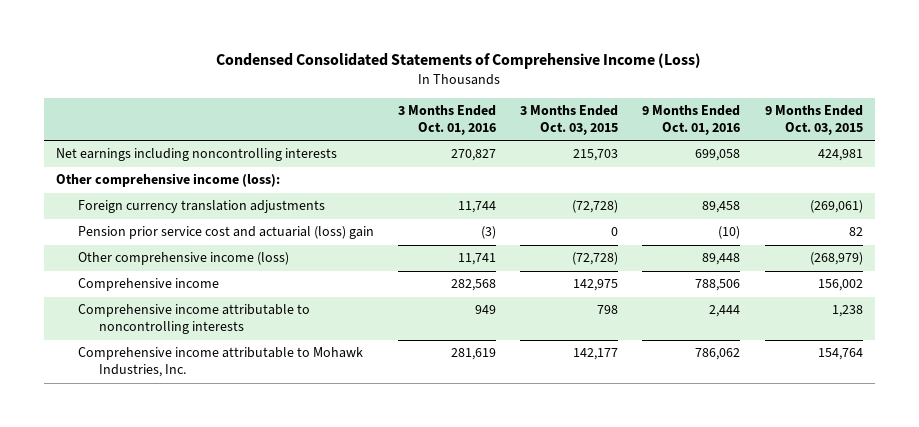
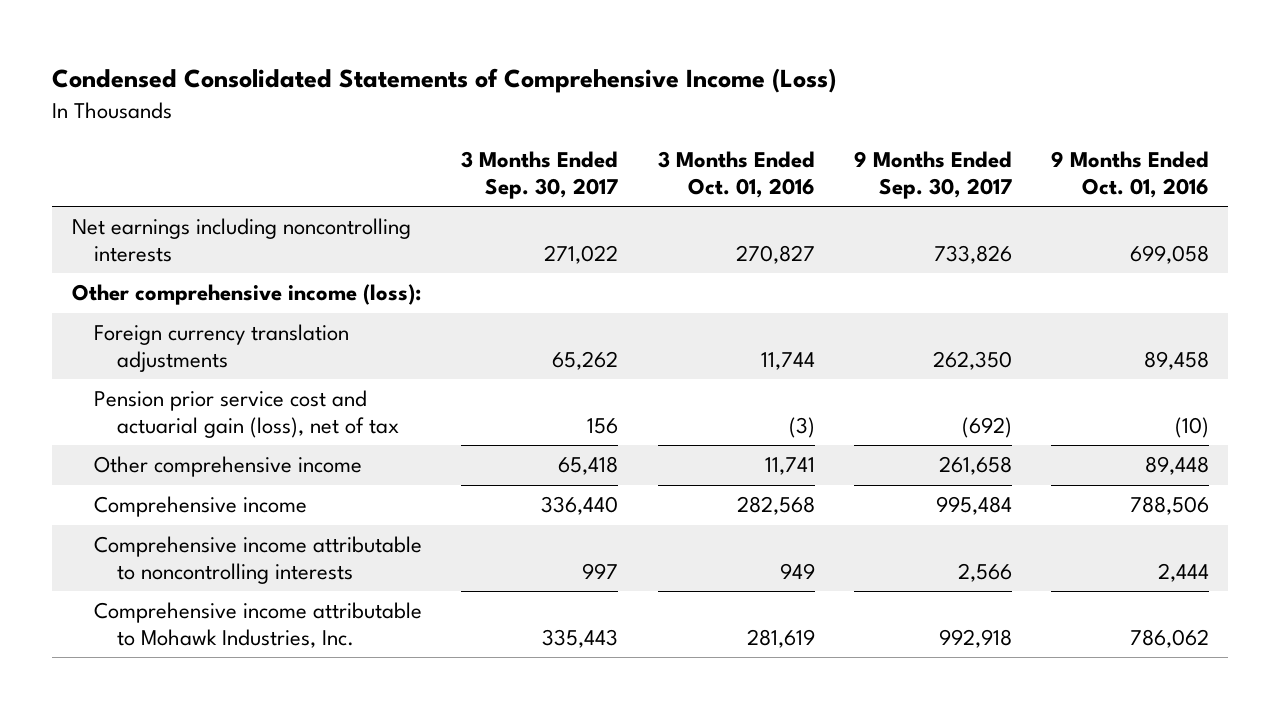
[520,105,619,135] 3 Months Ended Oct. 03, 2015 -> none
[764,105,863,135] 9 Months Ended Oct. 03, 2015 -> none
none -> [461,151,619,199] 3 Months Ended Sep. 30, 2017
none -> [853,151,1012,199] 9 Months Ended Sep. 30, 2017
[77,226,374,240] Pension prior service cost and actuarial (loss) gain -> [94,390,400,438] Pension prior service cost and actuarial gain (loss), net of tax
[77,252,289,266] Other comprehensive income (loss) -> [94,456,363,478] Other comprehensive income

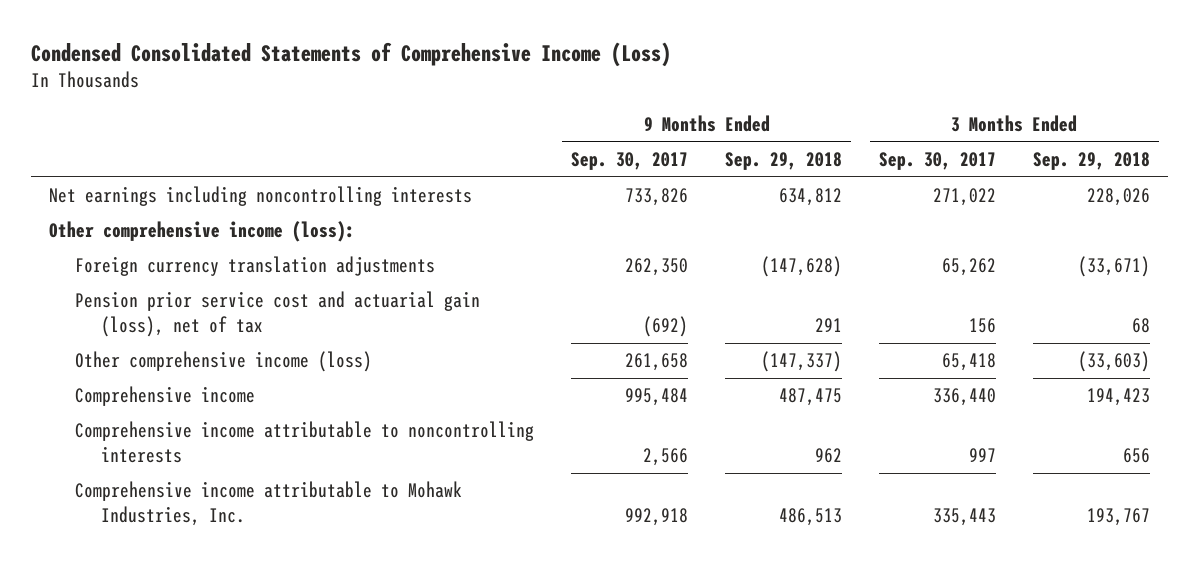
[657,151,815,198] 3 Months Ended Oct. 01, 2016 -> none
[1050,151,1209,198] 9 Months Ended Oct. 01, 2016 -> none
none -> [725,151,843,170] Sep. 29, 2018
none -> [1032,151,1150,170] Sep. 29, 2018
[94,456,363,478] Other comprehensive income -> [75,351,373,373] Other comprehensive income (loss)

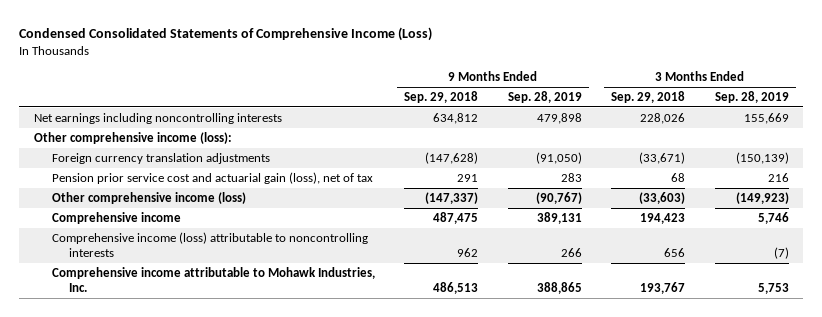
[571,151,689,170] Sep. 30, 2017 -> none
[878,151,996,170] Sep. 30, 2017 -> none
none -> [507,90,582,103] Sep. 28, 2019
none -> [714,90,789,103] Sep. 28, 2019
[75,421,535,464] Comprehensive income attributable to noncontrolling interests -> [51,231,368,258] Comprehensive income (loss) attributable to noncontrolling interests

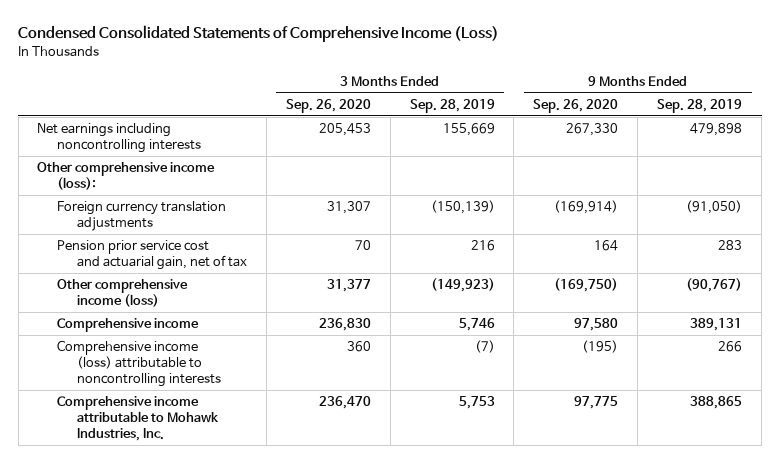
[404,90,479,103] Sep. 29, 2018 -> none
[611,90,686,103] Sep. 29, 2018 -> none
none -> [285,98,371,113] Sep. 26, 2020
none -> [533,98,619,113] Sep. 26, 2020
[51,171,373,184] Pension prior service cost and actuarial gain (loss), net of tax -> [57,240,248,271] Pension prior service cost and actuarial gain, net of tax

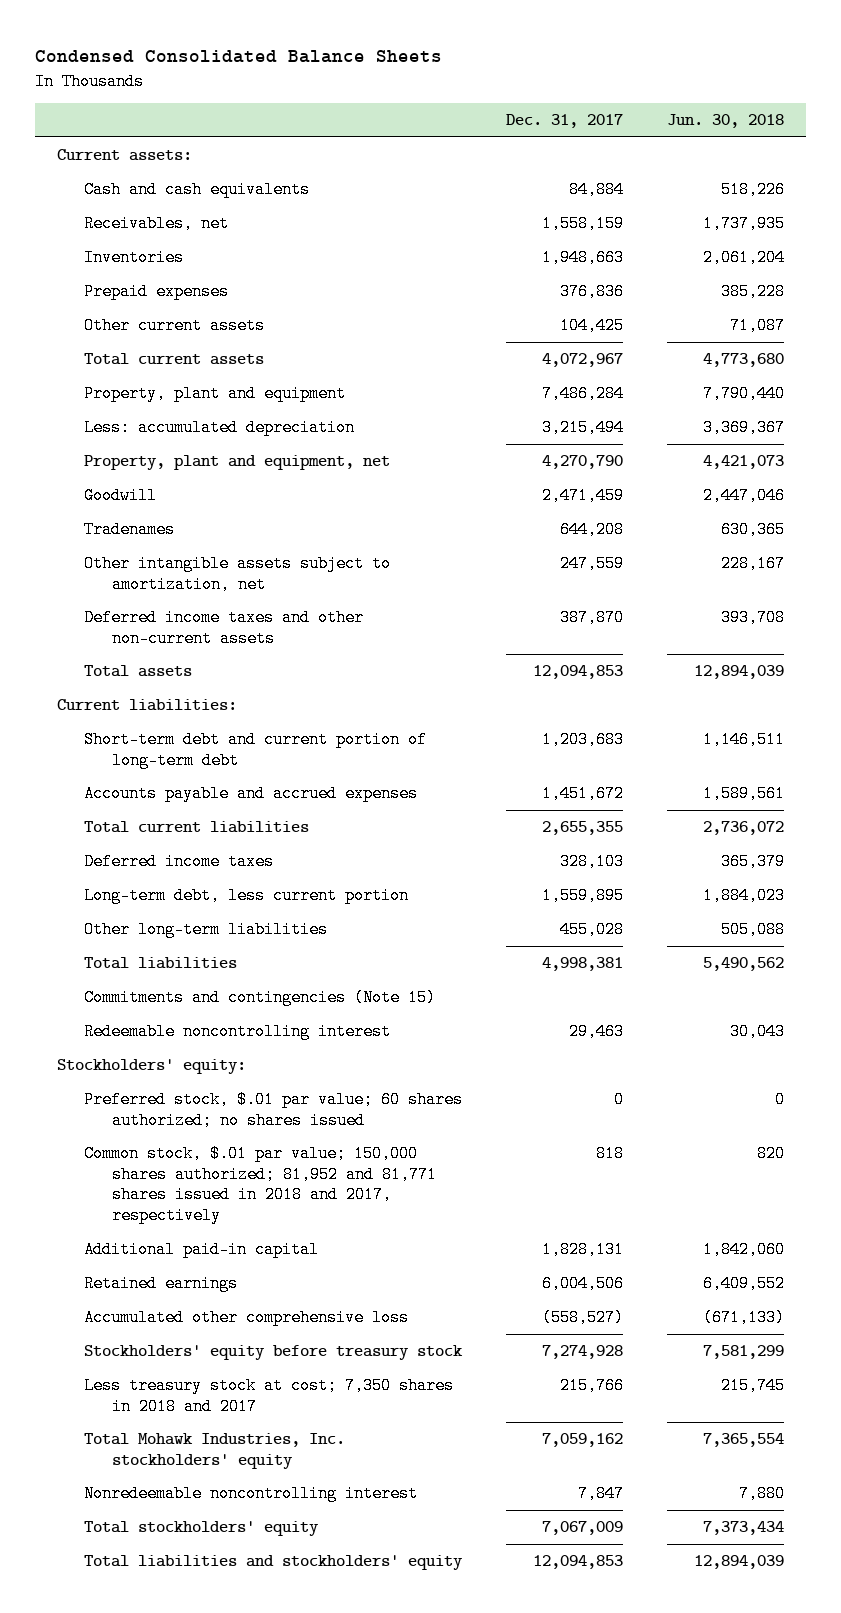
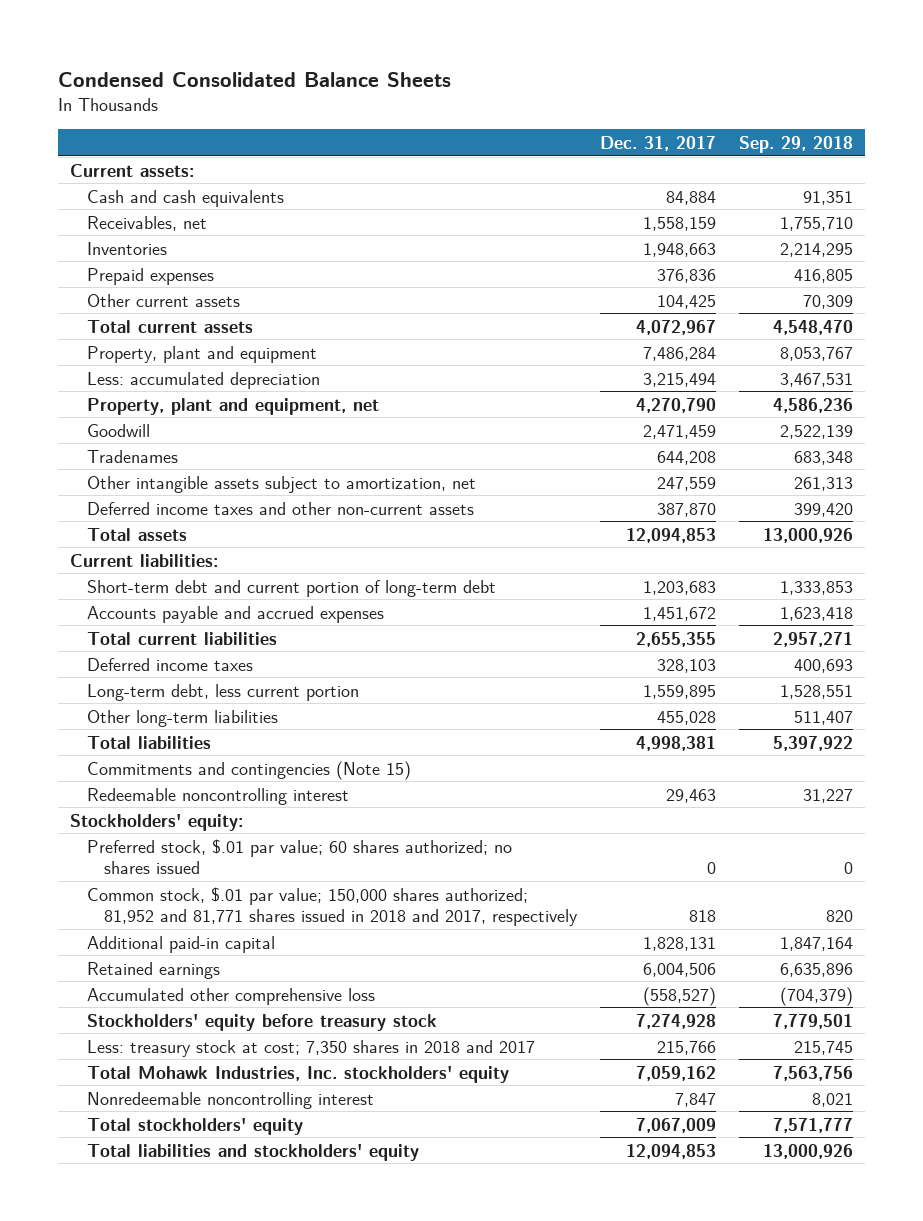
[667,114,785,129] Jun. 30, 2018 -> none
none -> [739,135,854,153] Sep. 29, 2018
[84,1377,455,1415] Less treasury stock at cost; 7,350 shares in 2018 and 2017 -> [87,1039,536,1057] Less: treasury stock at cost; 7,350 shares in 2018 and 2017

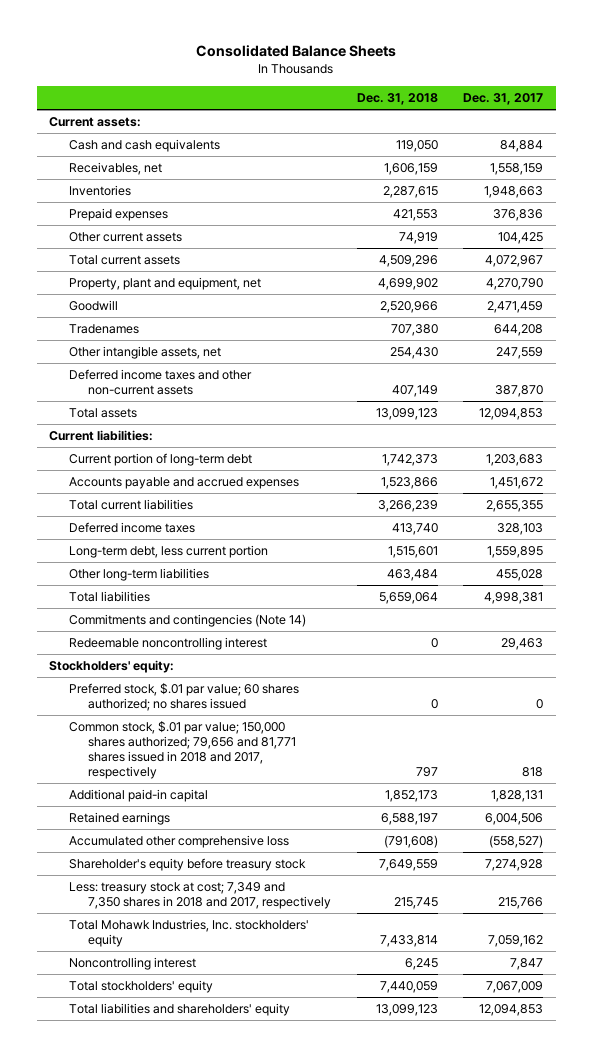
[58,71,452,87] Condensed Consolidated Balance Sheets -> [196,45,397,58] Consolidated Balance Sheets
[739,135,854,153] Sep. 29, 2018 -> none
none -> [356,93,438,106] Dec. 31, 2018
[87,345,318,363] Property, plant and equipment -> none
[87,371,321,389] Less: accumulated depreciation -> none
[87,475,477,493] Other intangible assets subject to amortization, net -> [68,346,221,360] Other intangible assets, net
[87,579,497,597] Short-term debt and current portion of long-term debt -> [68,453,252,467] Current portion of long-term debt
[87,760,412,780] Commitments and contingencies (Note 15) -> [68,614,306,628] Commitments and contingencies (Note 14)
[87,886,579,926] Common stock, $.01 par value; 150,000 shares authorized; 81,952 and 81,771 shares issued in 2018 and 2017, respectively -> [68,721,296,780] Common stock, $.01 par value; 150,000 shares authorized; 79,656 and 81,771 shares issued in 2018 and 2017, respectively
[87,1013,438,1031] Stockholders' equity before treasury stock -> [68,858,306,872] Shareholder's equity before treasury stock
[87,1039,536,1057] Less: treasury stock at cost; 7,350 shares in 2018 and 2017 -> [68,882,331,910] Less: treasury stock at cost; 7,349 and 7,350 shares in 2018 and 2017, respectively
[87,1091,375,1109] Nonredeemable noncontrolling interest -> [68,957,196,971] Noncontrolling interest
[87,1143,420,1161] Total liabilities and stockholders' equity -> [68,1003,290,1017] Total liabilities and shareholders' equity

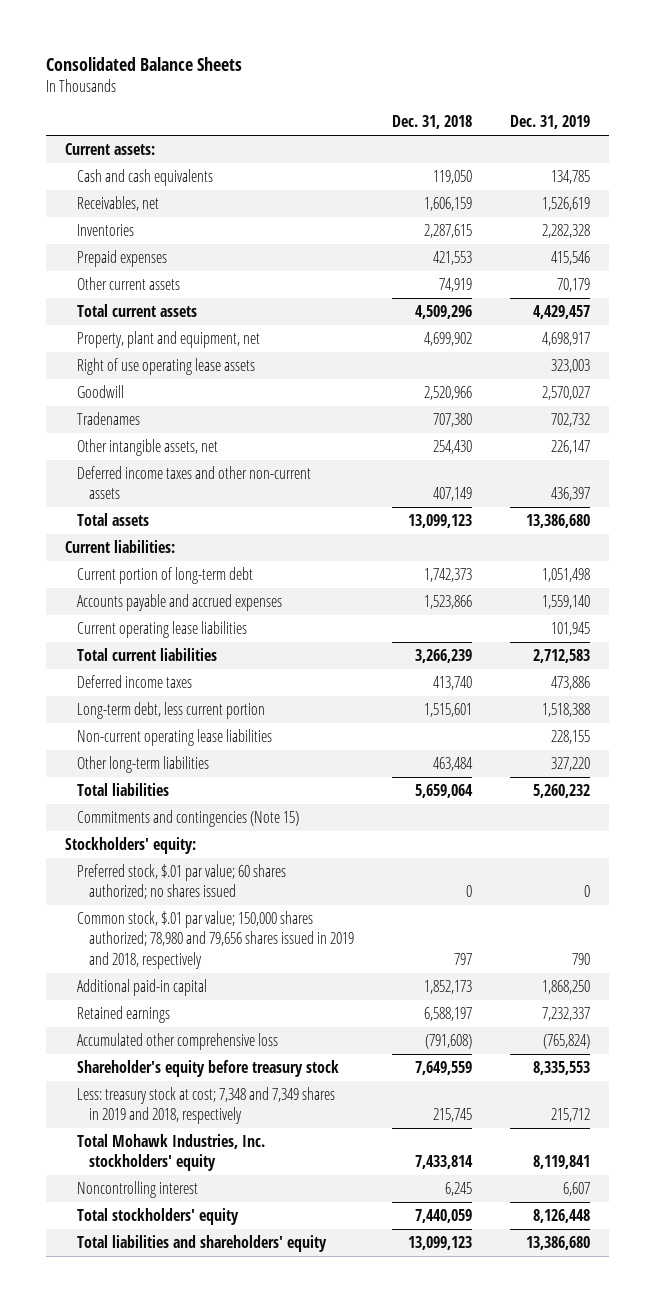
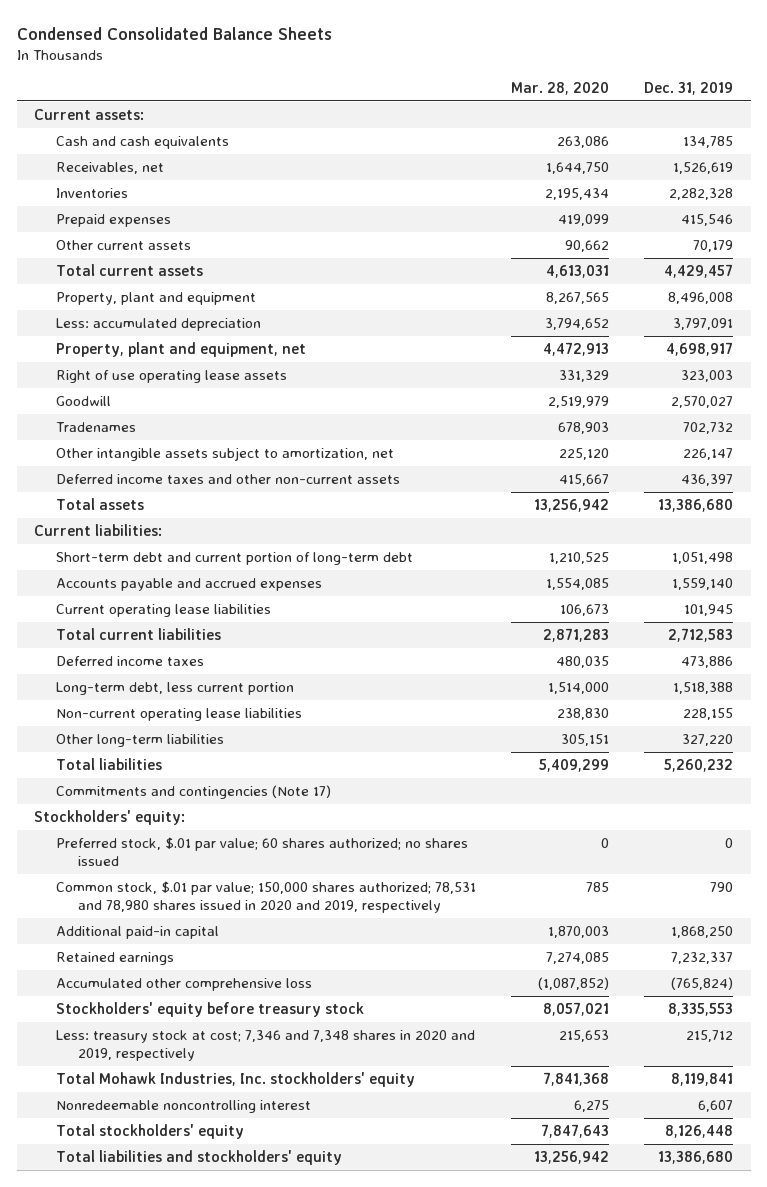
[46,56,243,71] Consolidated Balance Sheets -> [16,26,332,40] Condensed Consolidated Balance Sheets
[392,115,473,130] Dec. 31, 2018 -> none
none -> [511,81,610,95] Mar. 28, 2020
none -> [55,292,256,306] Property, plant and equipment
none -> [55,318,261,332] Less: accumulated depreciation
[77,439,219,457] Other intangible assets, net -> [55,447,394,462] Other intangible assets subject to amortization, net
[77,567,254,585] Current portion of long-term debt -> [55,552,413,566] Short-term debt and current portion of long-term debt
[77,810,300,828] Commitments and contingencies (Note 15) -> [55,785,331,800] Commitments and contingencies (Note 17)
[77,911,354,969] Common stock, $.01 par value; 150,000 shares authorized; 78,980 and 79,656 shares issued in 2019 and 2018, respectively -> [55,881,476,914] Common stock, $.01 par value; 150,000 shares authorized; 78,531 and 78,980 shares issued in 2020 and 2019, respectively
[77,1060,340,1078] Shareholder's equity before treasury stock -> [55,1002,364,1018] Stockholders' equity before treasury stock
[77,1087,336,1125] Less: treasury stock at cost; 7,348 and 7,349 shares in 2019 and 2018, respectively -> [55,1030,475,1062] Less: treasury stock at cost; 7,346 and 7,348 shares in 2020 and 2019, respectively
[77,1181,199,1199] Noncontrolling interest -> [55,1100,311,1114] Nonredeemable noncontrolling interest
[77,1235,328,1253] Total liabilities and shareholders' equity -> [55,1150,342,1166] Total liabilities and stockholders' equity

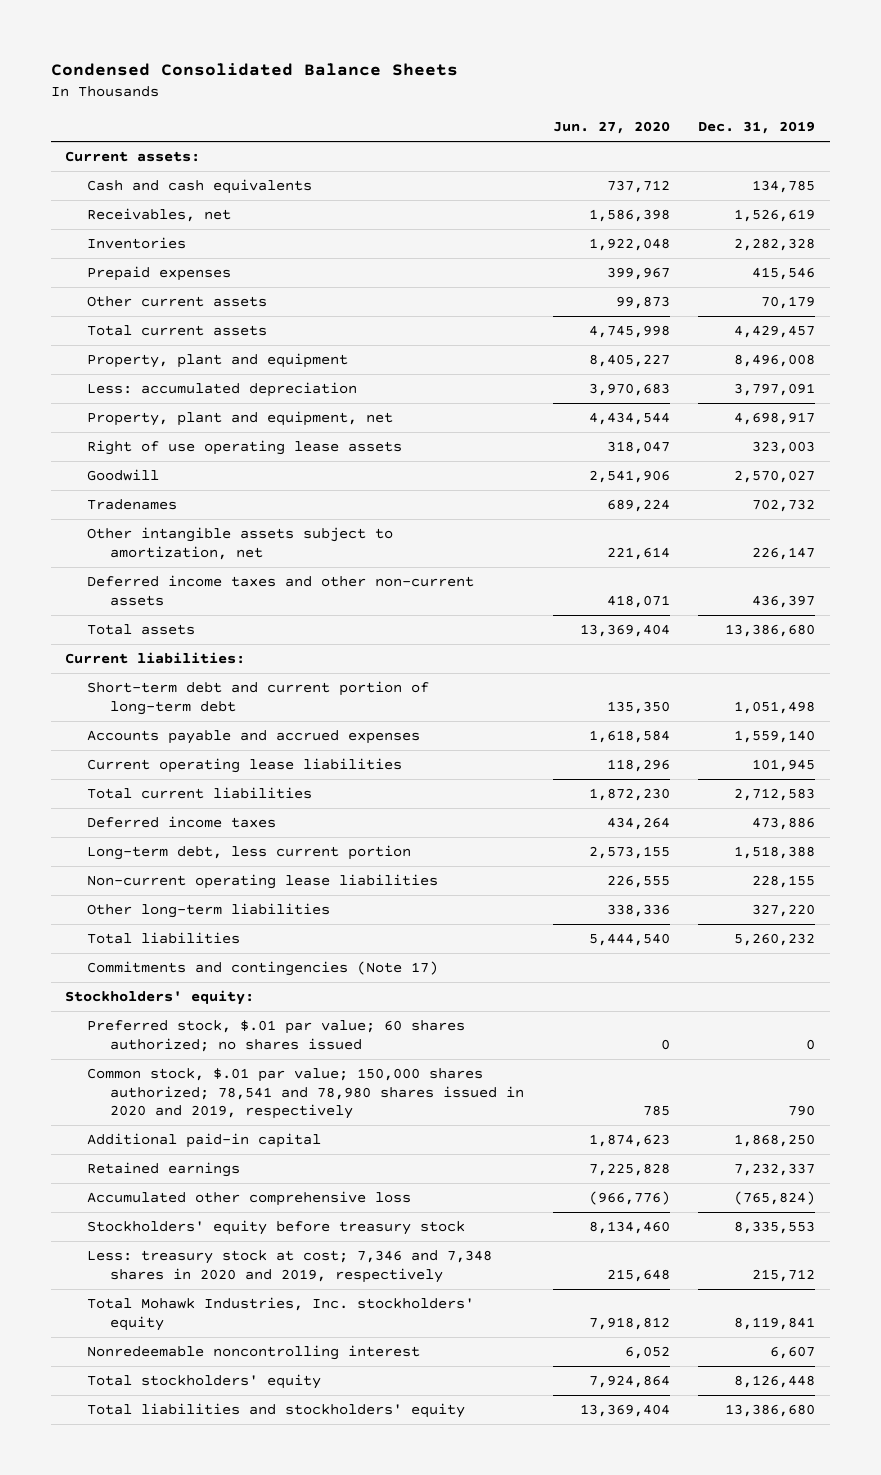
[511,81,610,95] Mar. 28, 2020 -> none
none -> [552,121,670,135] Jun. 27, 2020
[55,881,476,914] Common stock, $.01 par value; 150,000 shares authorized; 78,531 and 78,980 shares issued in 2020 and 2019, respectively -> [87,1068,524,1120] Common stock, $.01 par value; 150,000 shares authorized; 78,541 and 78,980 shares issued in 2020 and 2019, respectively

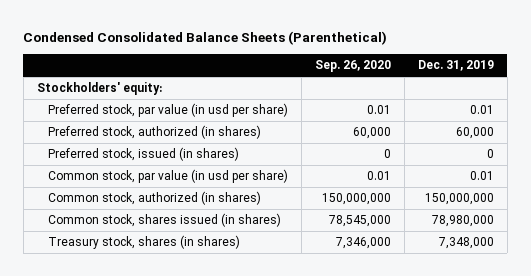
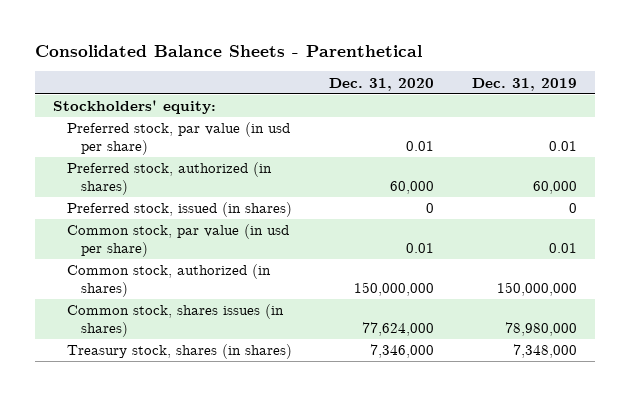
[23,30,388,45] Condensed Consolidated Balance Sheets (Parenthetical) -> [34,45,422,58] Consolidated Balance Sheets - Parenthetical
[314,60,391,73] Sep. 26, 2020 -> none
none -> [329,77,435,91] Dec. 31, 2020
[47,213,281,228] Common stock, shares issued (in shares) -> [66,304,284,337] Common stock, shares issues (in shares)

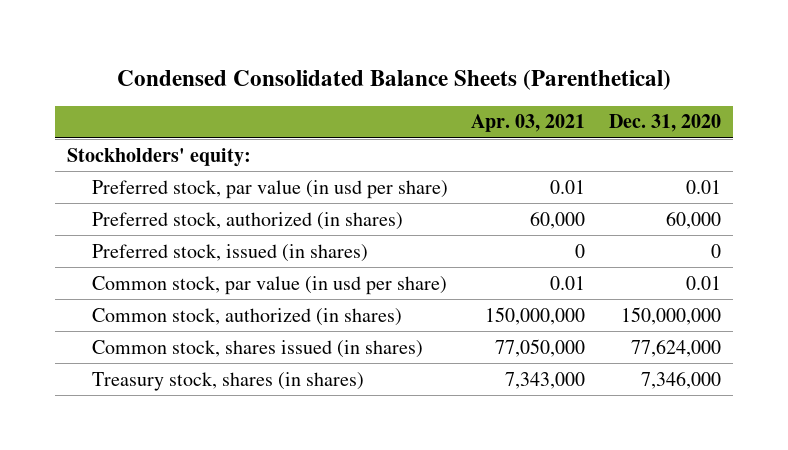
[34,45,422,58] Consolidated Balance Sheets - Parenthetical -> [116,69,671,90] Condensed Consolidated Balance Sheets (Parenthetical)
[471,77,577,91] Dec. 31, 2019 -> none
none -> [471,114,586,133] Apr. 03, 2021
[66,304,284,337] Common stock, shares issues (in shares) -> [91,339,423,358] Common stock, shares issued (in shares)

